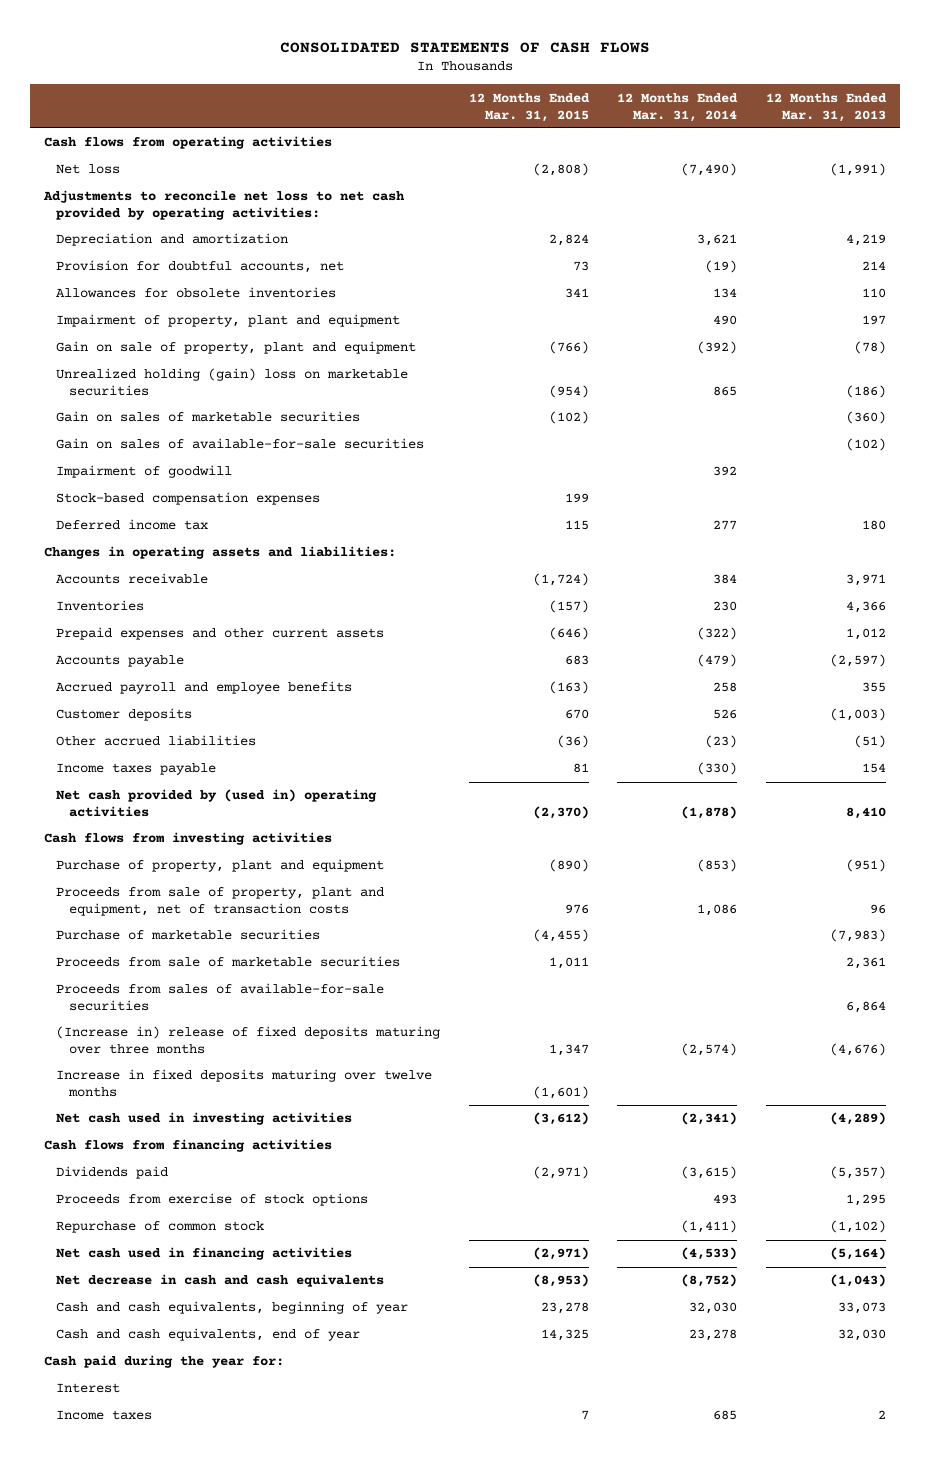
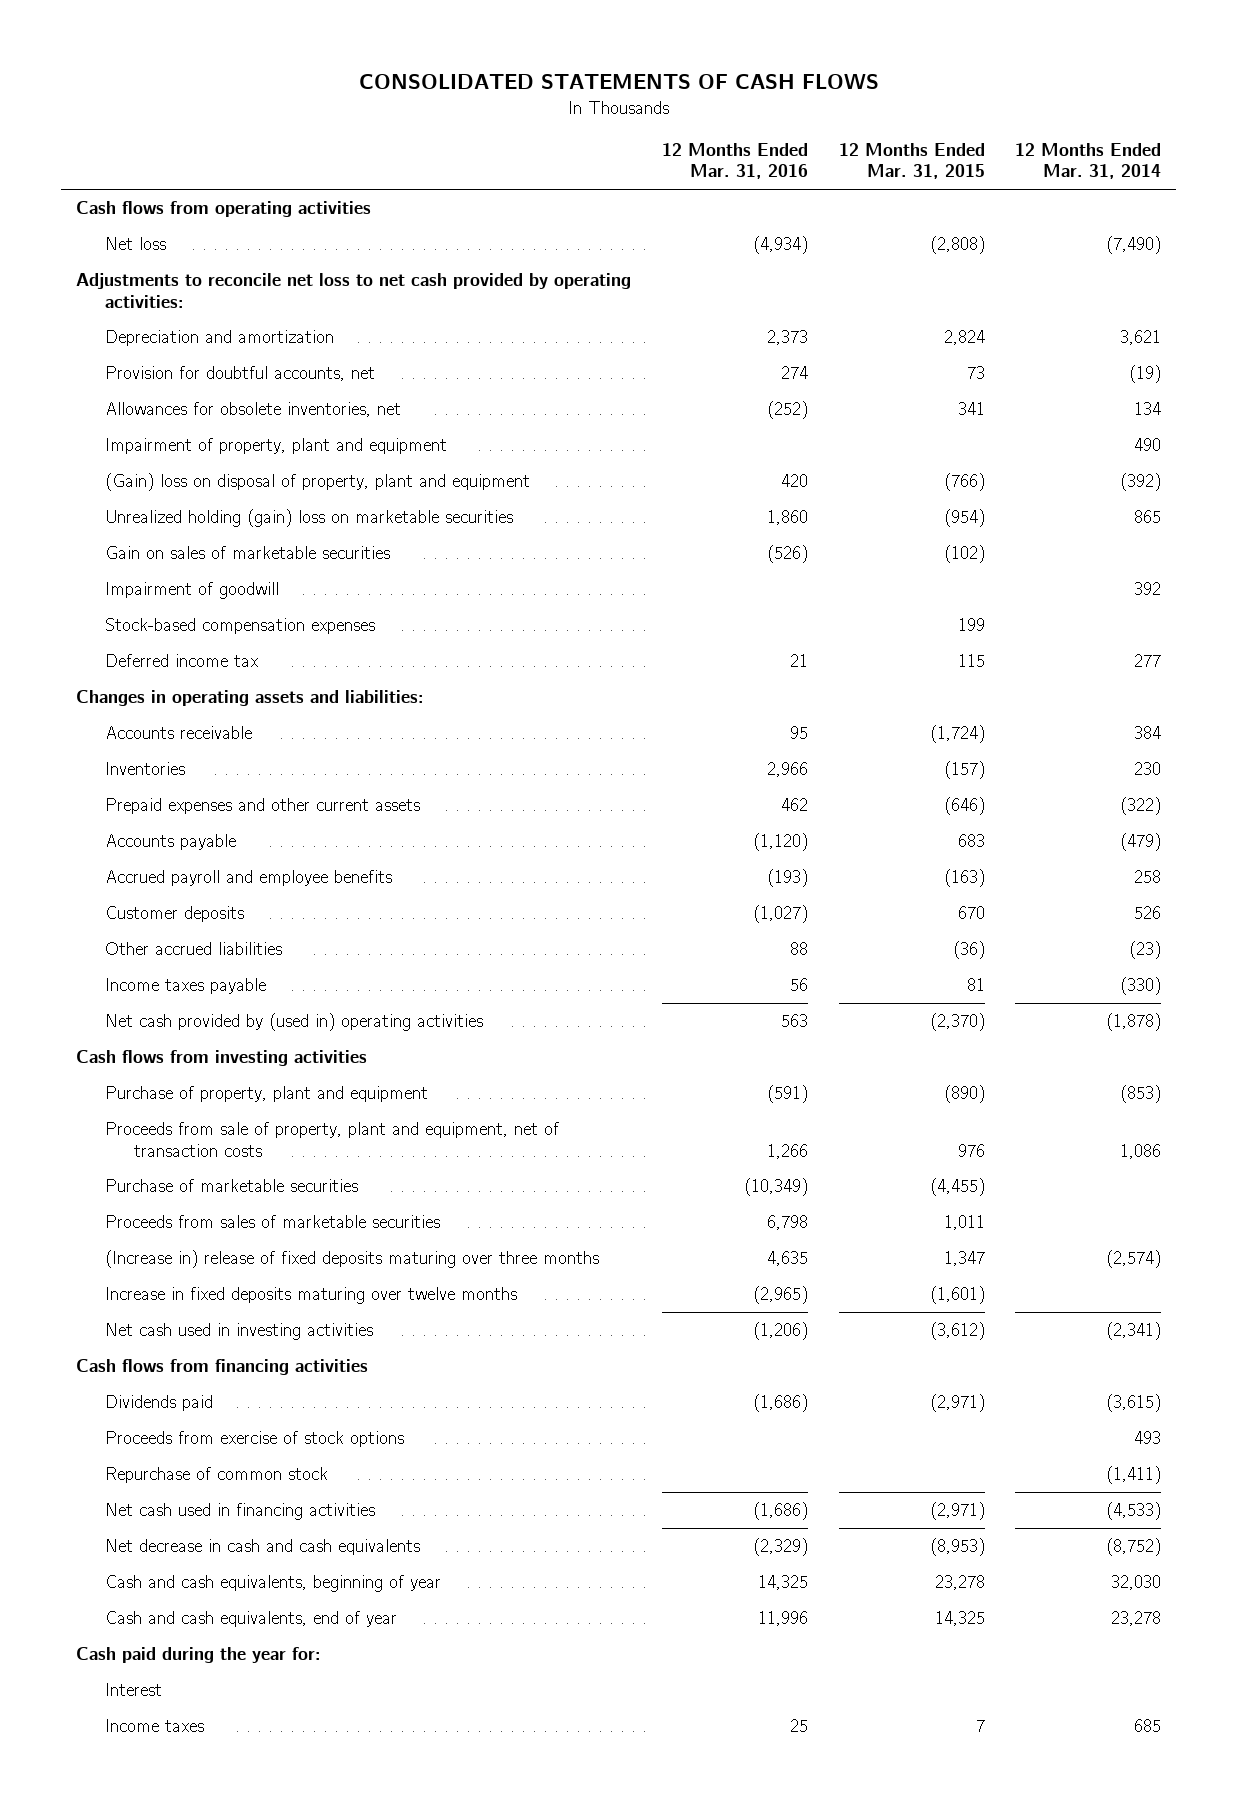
[766,92,888,122] 12 Months Ended Mar. 31, 2013 -> none
none -> [662,142,809,180] 12 Months Ended Mar. 31, 2016
[56,287,337,299] Allowances for obsolete inventories -> [105,402,402,418] Allowances for obsolete inventories, net
[56,341,417,355] Gain on sale of property, plant and equipment -> [105,473,531,492] (Gain) loss on disposal of property, plant and equipment
[56,438,425,450] Gain on sales of available-for-sale securities -> none
[56,983,385,1012] Proceeds from sales of available-for-sale securities -> none
[56,956,401,968] Proceeds from sale of marketable securities -> [105,1215,441,1229] Proceeds from sales of marketable securities

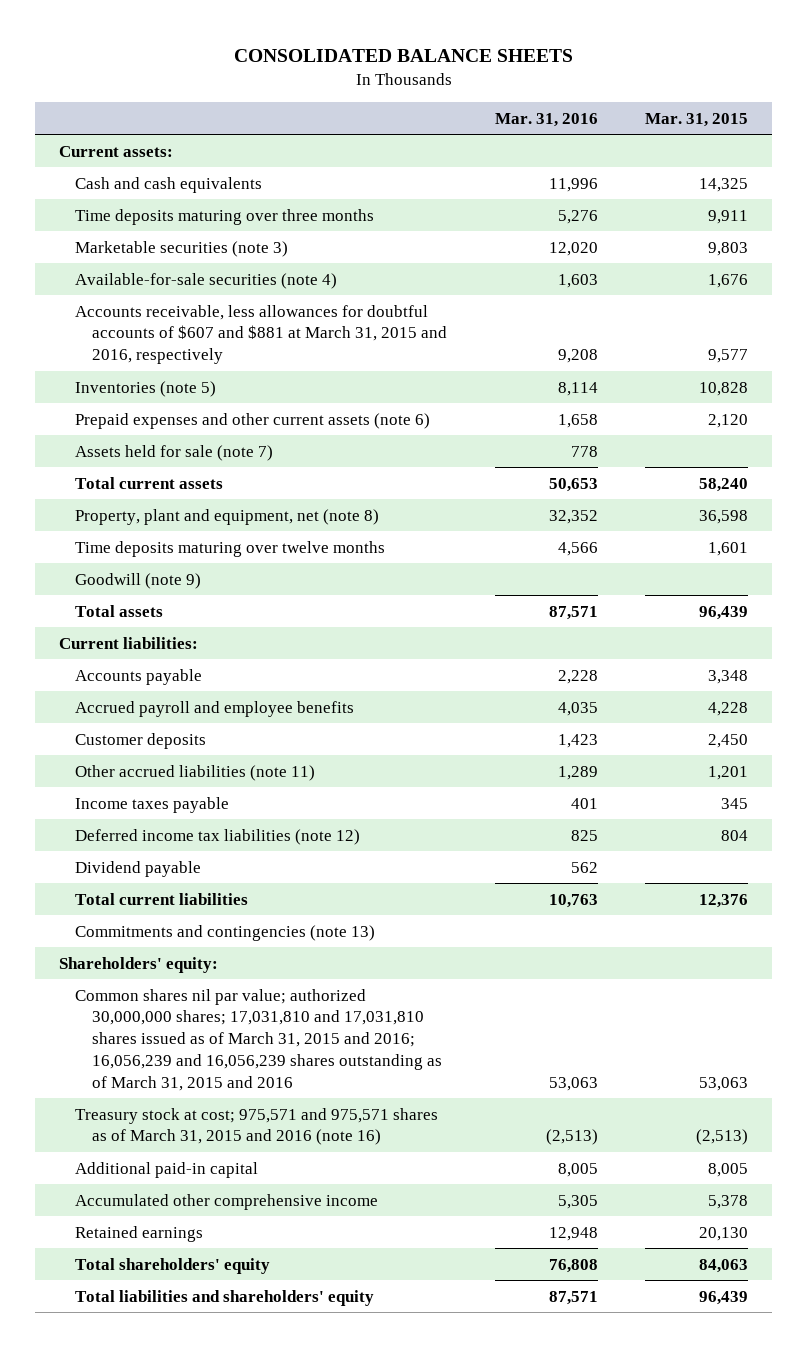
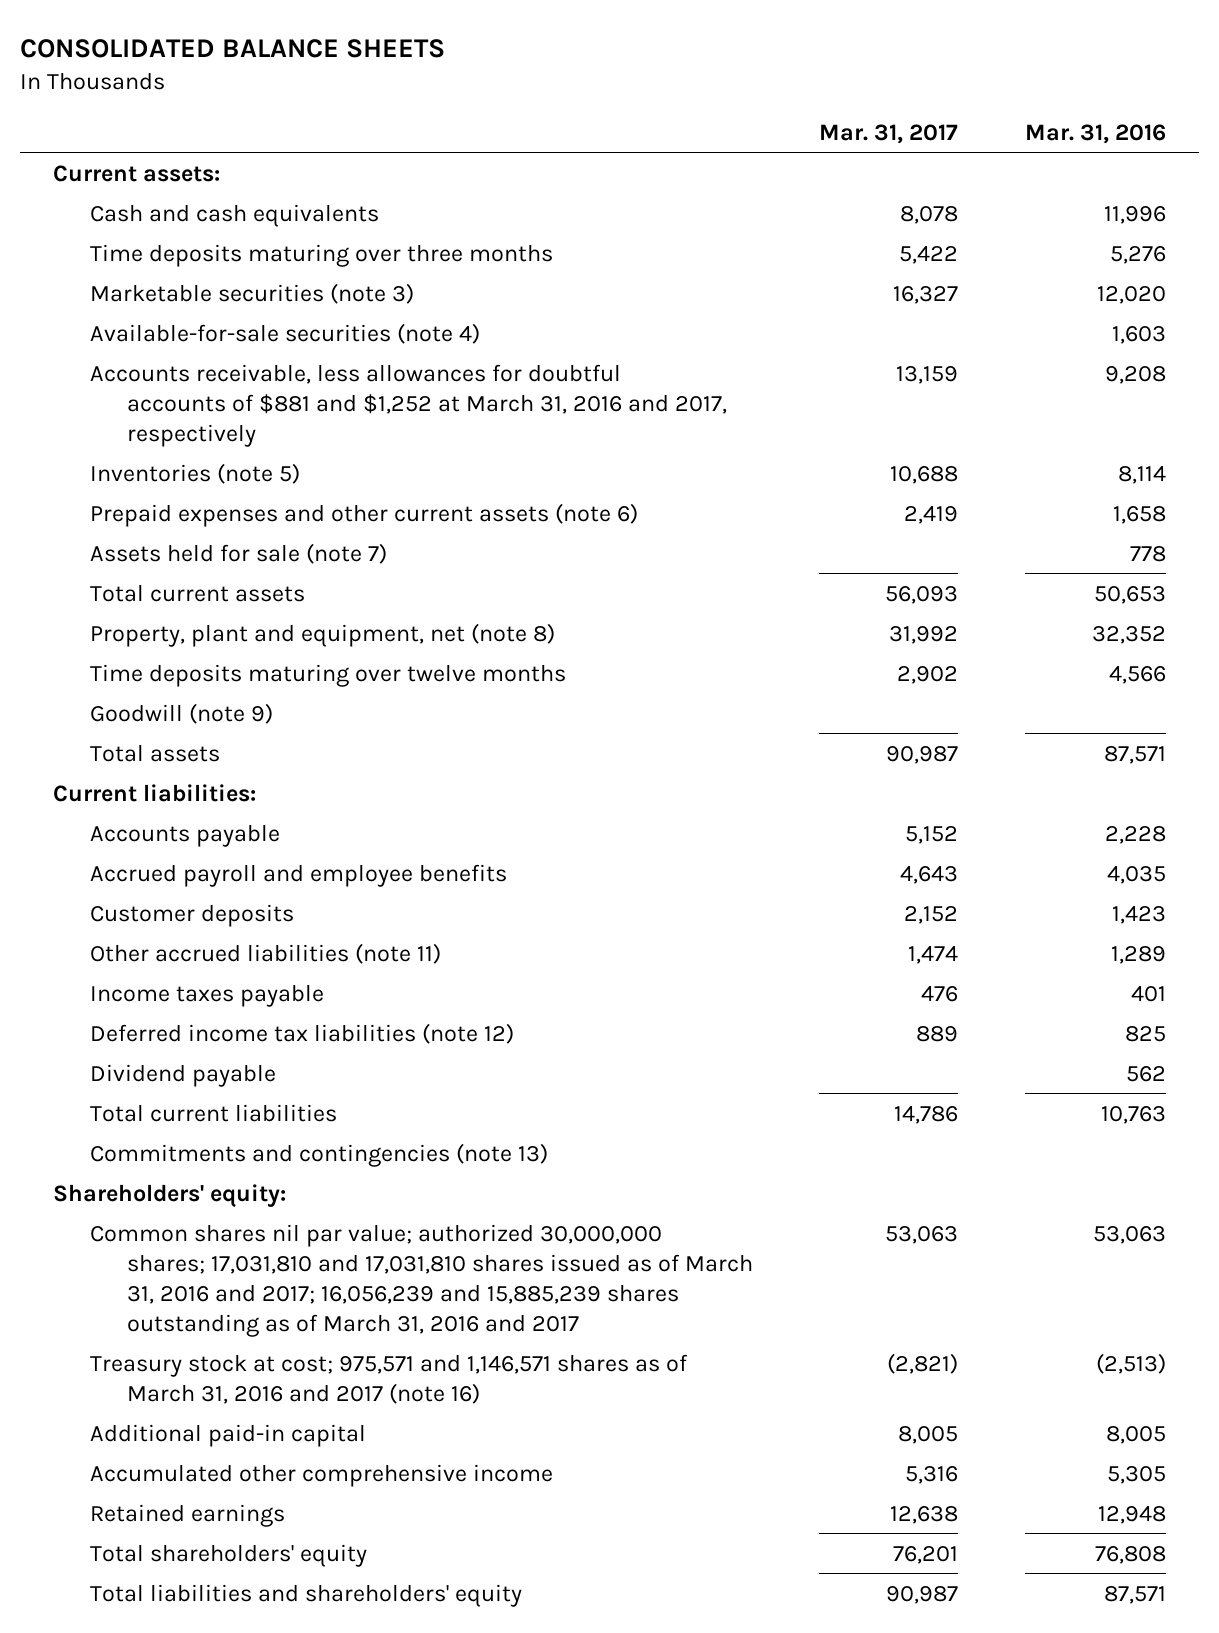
[645,112,749,127] Mar. 31, 2015 -> none
none -> [819,123,959,144] Mar. 31, 2017
[75,304,447,365] Accounts receivable, less allowances for doubtful accounts of $607 and $881 at March 31, 2015 and 2016, respectively -> [89,363,727,447] Accounts receivable, less allowances for doubtful accounts of $881 and $1,252 at March 31, 2016 and 2017, respectively
[75,988,442,1091] Common shares nil par value; authorized 30,000,000 shares; 17,031,810 and 17,031,810 shares issued as of March 31, 2015 and 2016; 16,056,239 and 16,056,239 shares outstanding as of March 31, 2015 and 2016 -> [89,1223,753,1337] Common shares nil par value; authorized 30,000,000 shares; 17,031,810 and 17,031,810 shares issued as of March 31, 2016 and 2017; 16,056,239 and 15,885,239 shares outstanding as of March 31, 2016 and 2017
[75,1107,439,1146] Treasury stock at cost; 975,571 and 975,571 shares as of March 31, 2015 and 2016 (note 16) -> [89,1353,688,1404] Treasury stock at cost; 975,571 and 1,146,571 shares as of March 31, 2016 and 2017 (note 16)

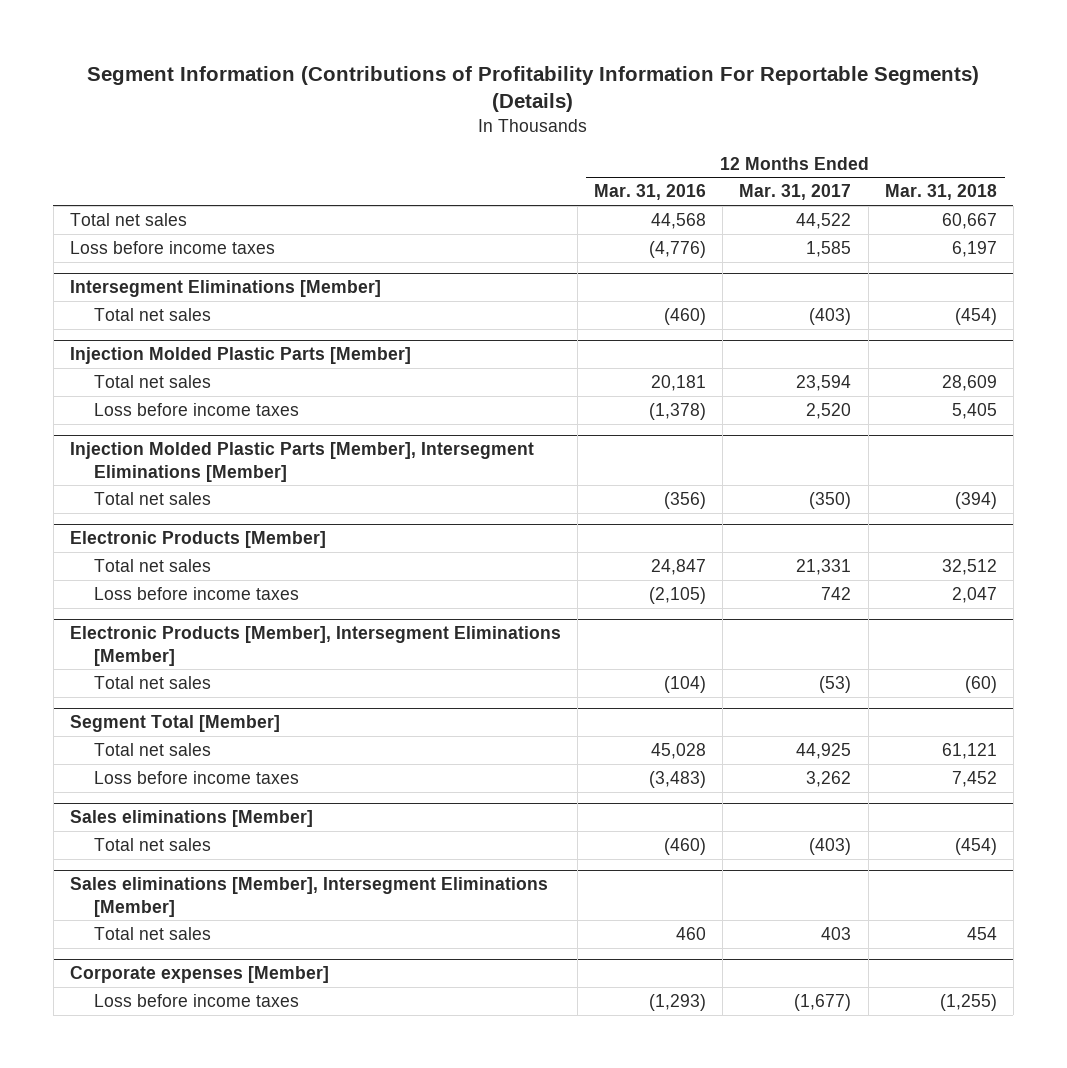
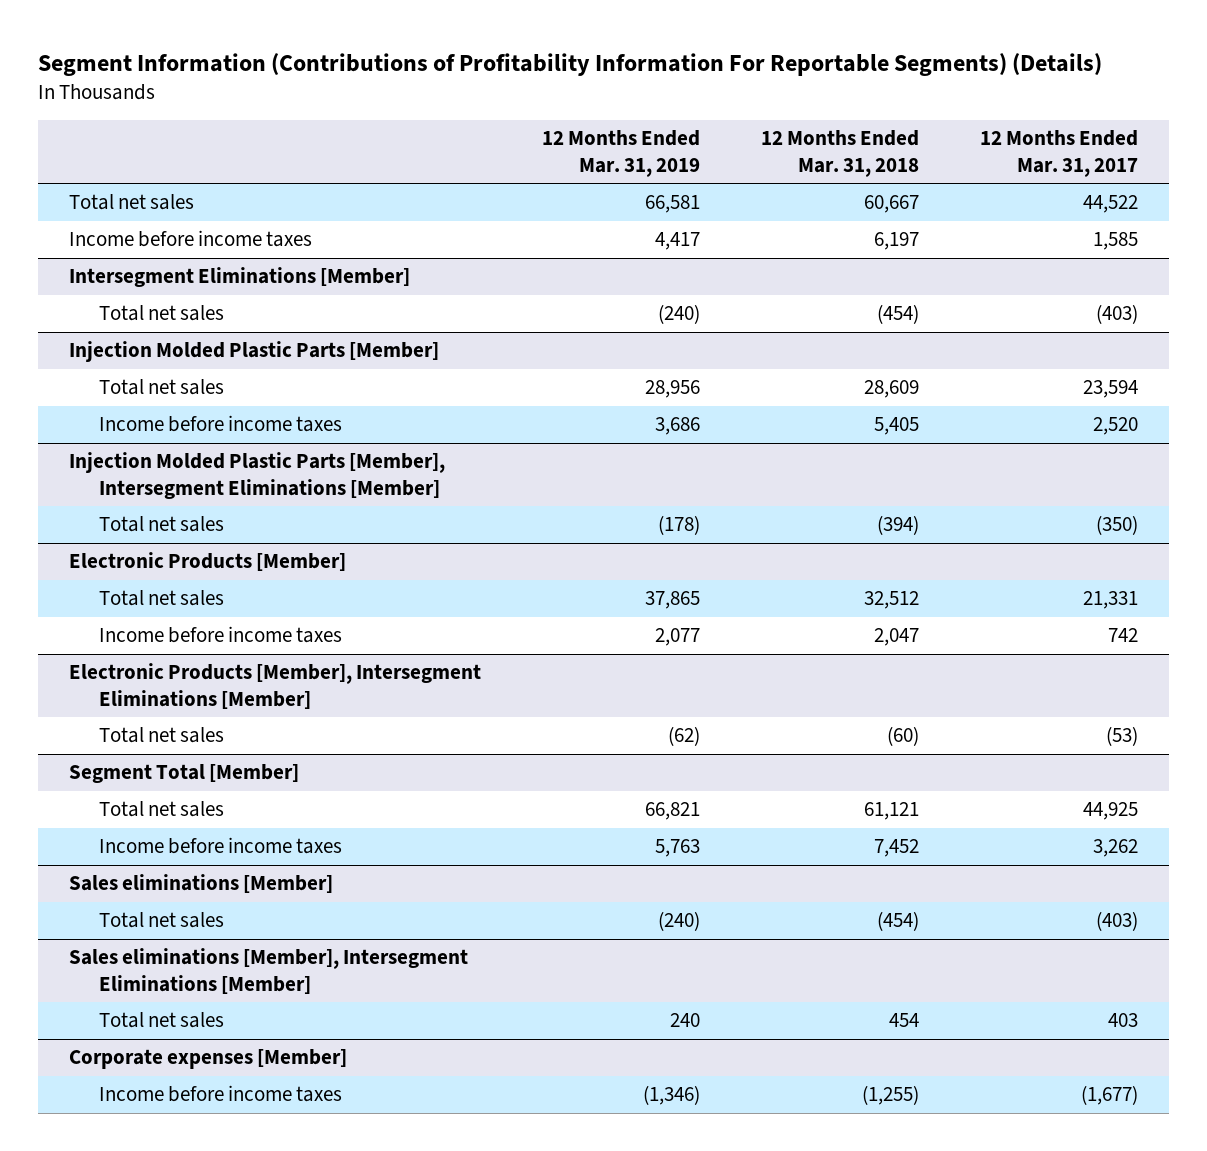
[594,184,707,201] Mar. 31, 2016 -> none
none -> [542,130,701,177] 12 Months Ended Mar. 31, 2019
[69,240,275,254] Loss before income taxes -> [69,230,313,248] Income before income taxes
[93,402,299,416] Loss before income taxes -> [98,415,342,433] Income before income taxes
[93,586,299,600] Loss before income taxes -> [98,626,342,644] Income before income taxes
[93,770,299,784] Loss before income taxes -> [98,837,342,855] Income before income taxes
[93,993,299,1007] Loss before income taxes -> [98,1085,342,1103] Income before income taxes

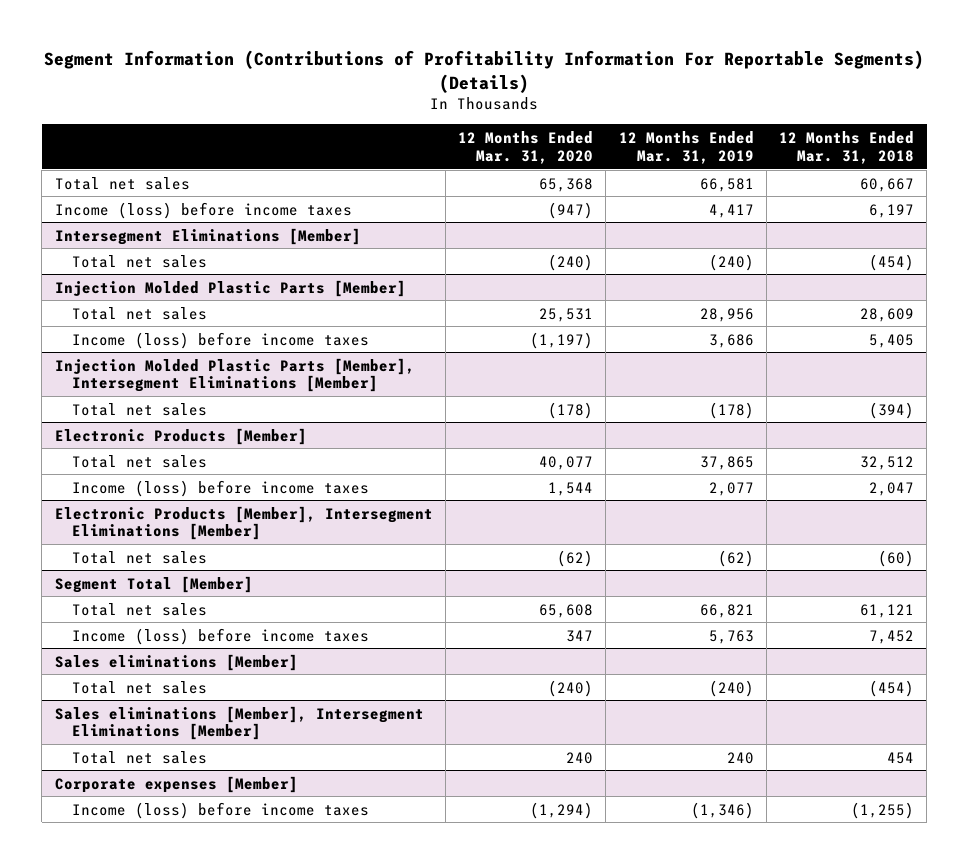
[980,130,1139,177] 12 Months Ended Mar. 31, 2017 -> none
none -> [458,130,594,164] 12 Months Ended Mar. 31, 2020
[69,230,313,248] Income before income taxes -> [54,201,352,219] Income (loss) before income taxes
[98,415,342,433] Income before income taxes -> [72,331,370,349] Income (loss) before income taxes
[98,626,342,644] Income before income taxes -> [72,479,370,497] Income (loss) before income taxes
[98,837,342,855] Income before income taxes -> [72,627,370,645] Income (loss) before income taxes
[98,1085,342,1103] Income before income taxes -> [72,801,370,819] Income (loss) before income taxes

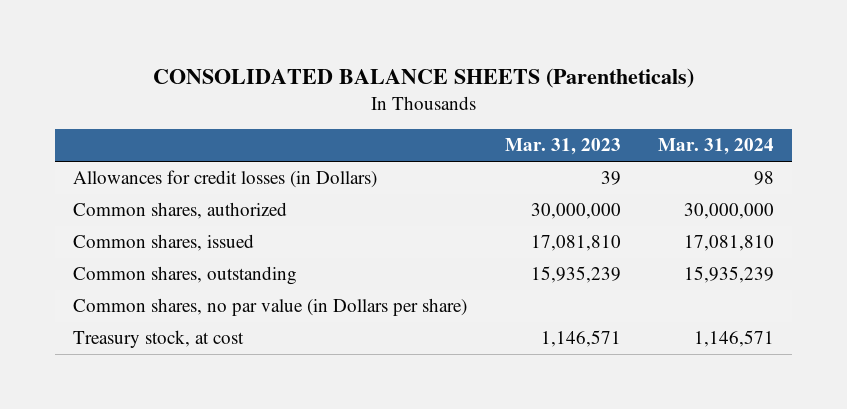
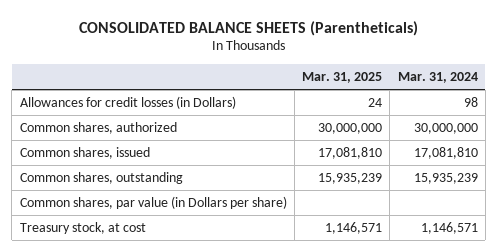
[504,138,621,156] Mar. 31, 2023 -> none
none -> [302,71,383,83] Mar. 31, 2025
[73,298,468,317] Common shares, no par value (in Dollars per share) -> [19,196,287,210] Common shares, par value (in Dollars per share)

